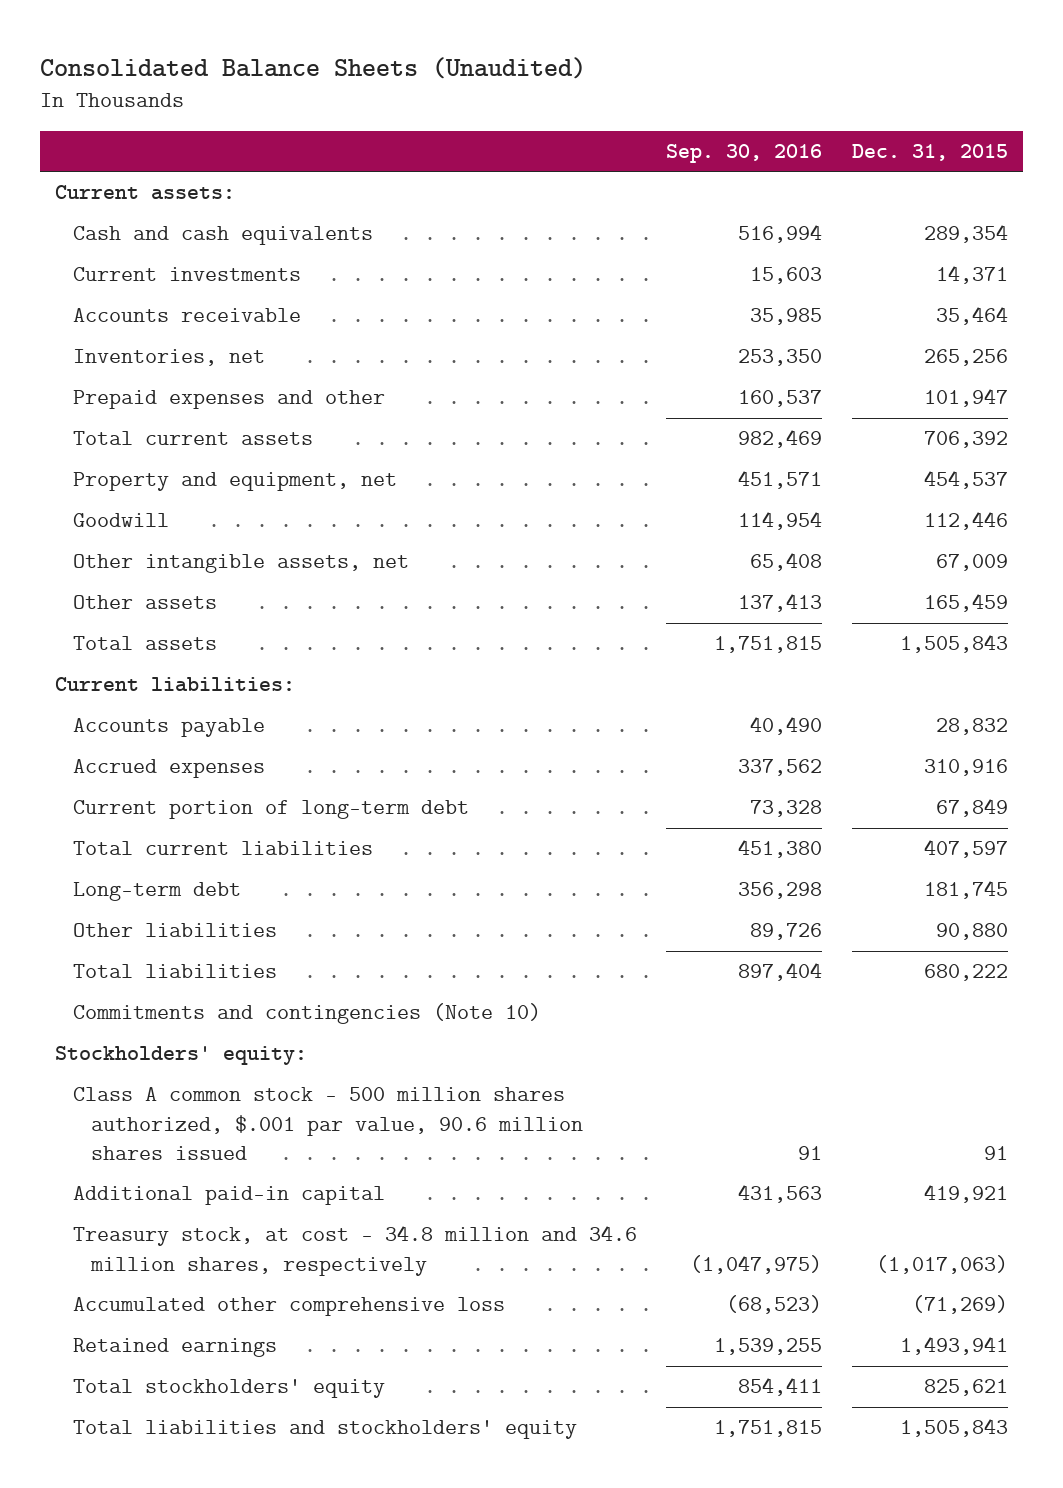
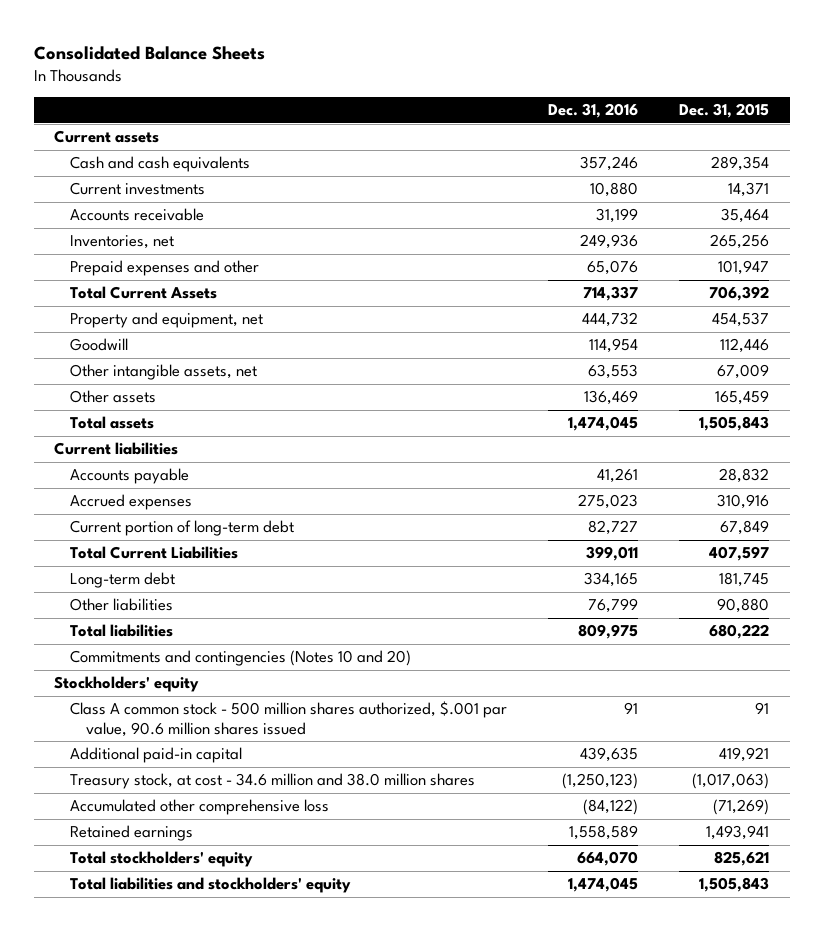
[39,56,586,79] Consolidated Balance Sheets (Unaudited) -> [33,45,265,60] Consolidated Balance Sheets
[666,144,823,164] Sep. 30, 2016 -> none
none -> [548,103,639,119] Dec. 31, 2016
[54,185,235,201] Current assets: -> [54,130,160,144] Current assets
[72,431,313,446] Total current assets -> [69,286,217,300] Total Current Assets
[54,677,295,693] Current liabilities: -> [54,442,179,456] Current liabilities
[72,841,373,856] Total current liabilities -> [69,546,238,560] Total Current Liabilities
[72,1003,541,1025] Commitments and contingencies (Note 10) -> [69,650,411,667] Commitments and contingencies (Notes 10 and 20)
[54,1046,307,1066] Stockholders' equity: -> [54,676,200,693] Stockholders' equity
[72,1225,637,1276] Treasury stock, at cost - 34.8 million and 34.6 million shares, respectively -> [69,773,475,790] Treasury stock, at cost - 34.6 million and 38.0 million shares

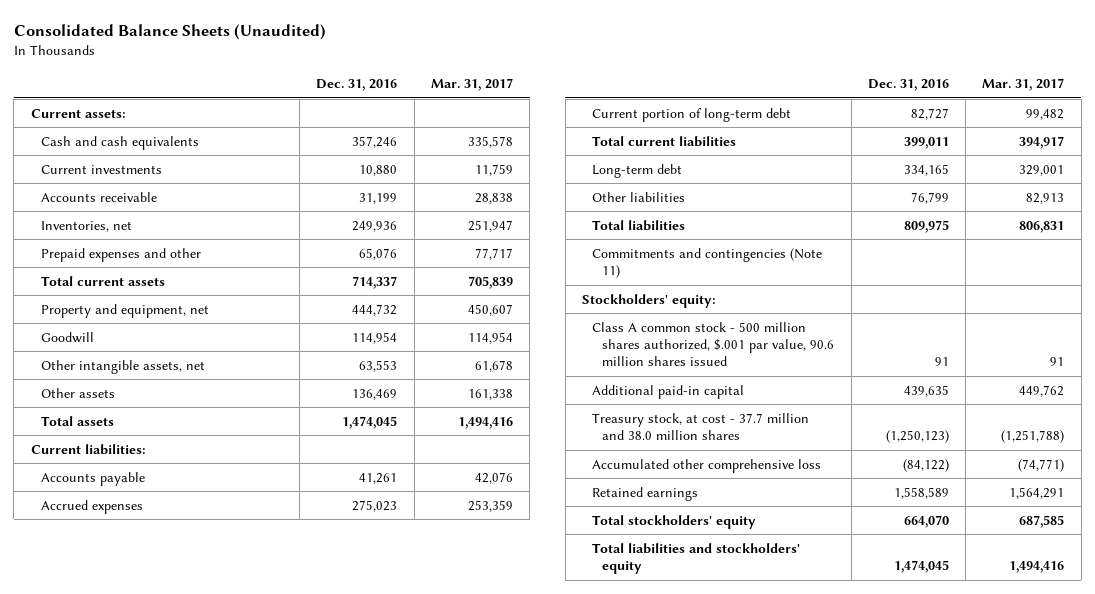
[33,45,265,60] Consolidated Balance Sheets -> [13,24,326,41] Consolidated Balance Sheets (Unaudited)
[679,103,770,119] Dec. 31, 2015 -> none
none -> [430,78,513,92] Mar. 31, 2017
[54,130,160,144] Current assets -> [30,108,126,118] Current assets:
[69,286,217,300] Total Current Assets -> [40,275,165,286] Total current assets
[54,442,179,456] Current liabilities -> [30,443,146,455] Current liabilities:
[69,546,238,560] Total Current Liabilities -> [592,135,737,147] Total current liabilities
[69,650,411,667] Commitments and contingencies (Notes 10 and 20) -> [592,247,823,279] Commitments and contingencies (Note 11)
[54,676,200,693] Stockholders' equity -> [582,293,717,308] Stockholders' equity:
[69,773,475,790] Treasury stock, at cost - 34.6 million and 38.0 million shares -> [592,412,810,441] Treasury stock, at cost - 37.7 million and 38.0 million shares

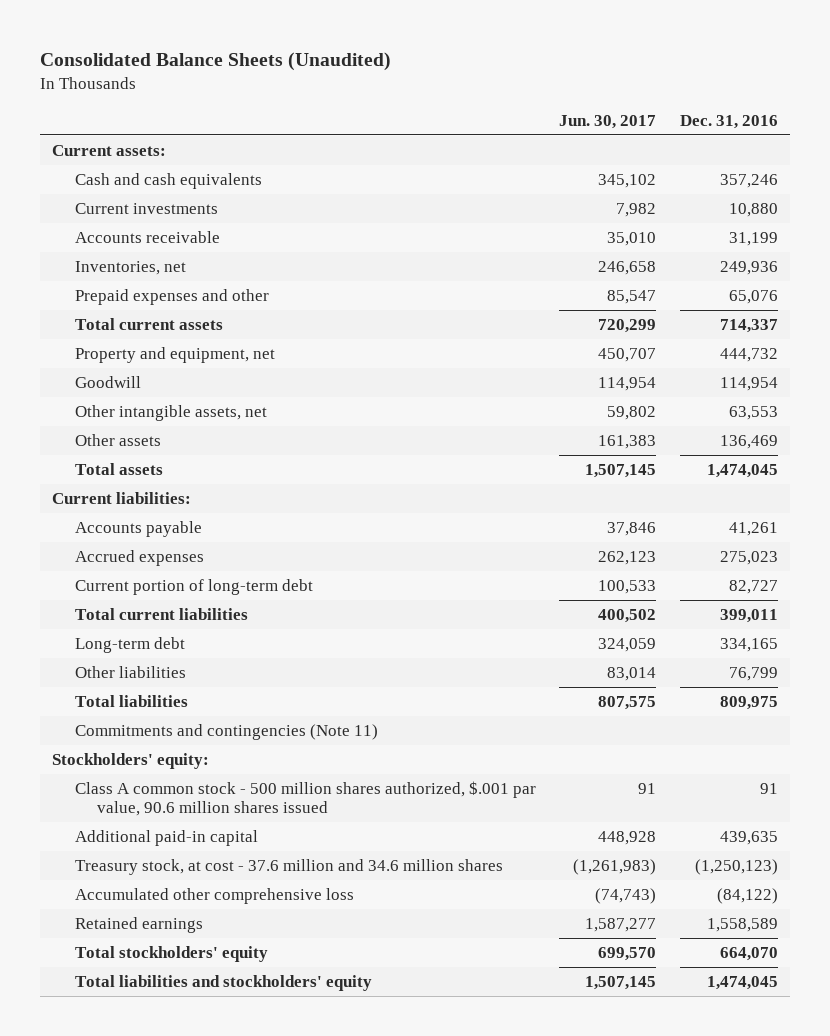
[430,78,513,92] Mar. 31, 2017 -> none
none -> [559,114,657,129] Jun. 30, 2017
[592,412,810,441] Treasury stock, at cost - 37.7 million and 38.0 million shares -> [74,859,503,876] Treasury stock, at cost - 37.6 million and 34.6 million shares

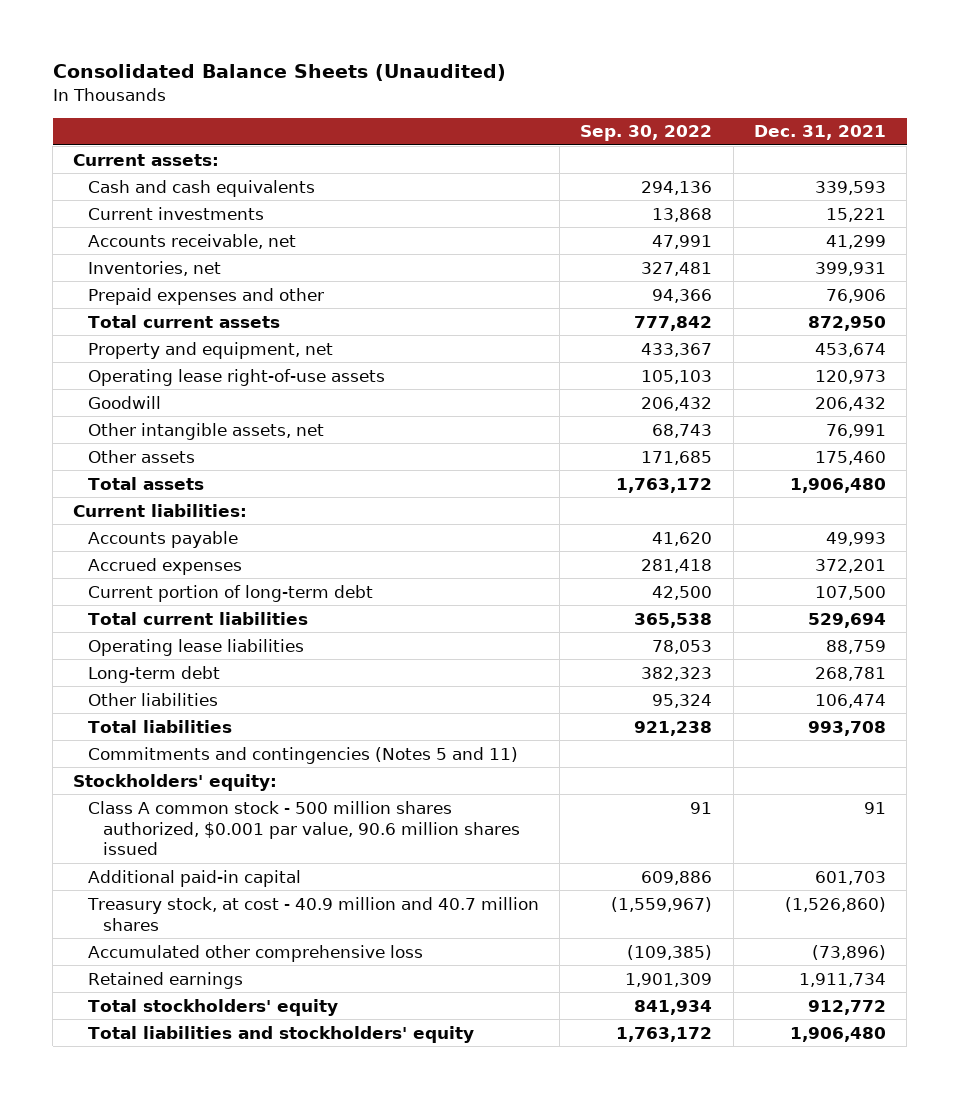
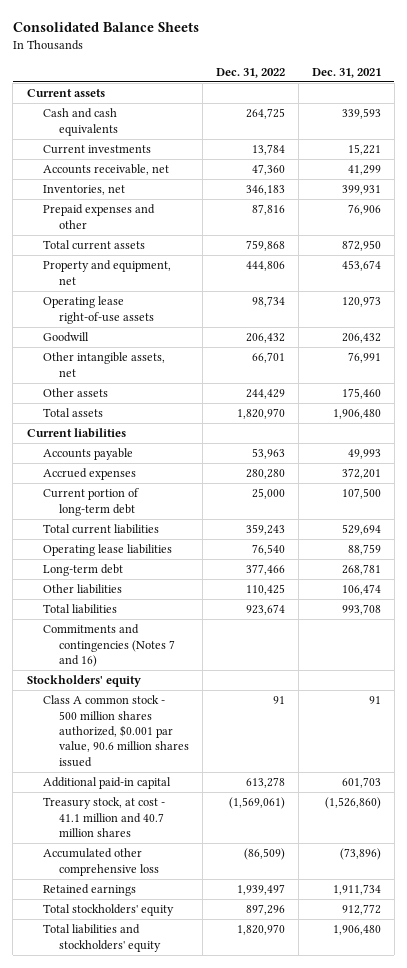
[52,64,506,82] Consolidated Balance Sheets (Unaudited) -> [12,22,199,33] Consolidated Balance Sheets
[580,125,713,142] Sep. 30, 2022 -> none
none -> [215,67,285,78] Dec. 31, 2022
[73,153,220,166] Current assets: -> [26,89,105,98] Current assets
[73,503,248,517] Current liabilities: -> [26,428,126,439] Current liabilities
[88,746,519,764] Commitments and contingencies (Notes 5 and 11) -> [42,624,175,667] Commitments and contingencies (Notes 7 and 16)
[73,773,278,791] Stockholders' equity: -> [26,675,141,688] Stockholders' equity
[87,896,540,931] Treasury stock, at cost - 40.9 million and 40.7 million shares -> [42,797,165,837] Treasury stock, at cost - 41.1 million and 40.7 million shares

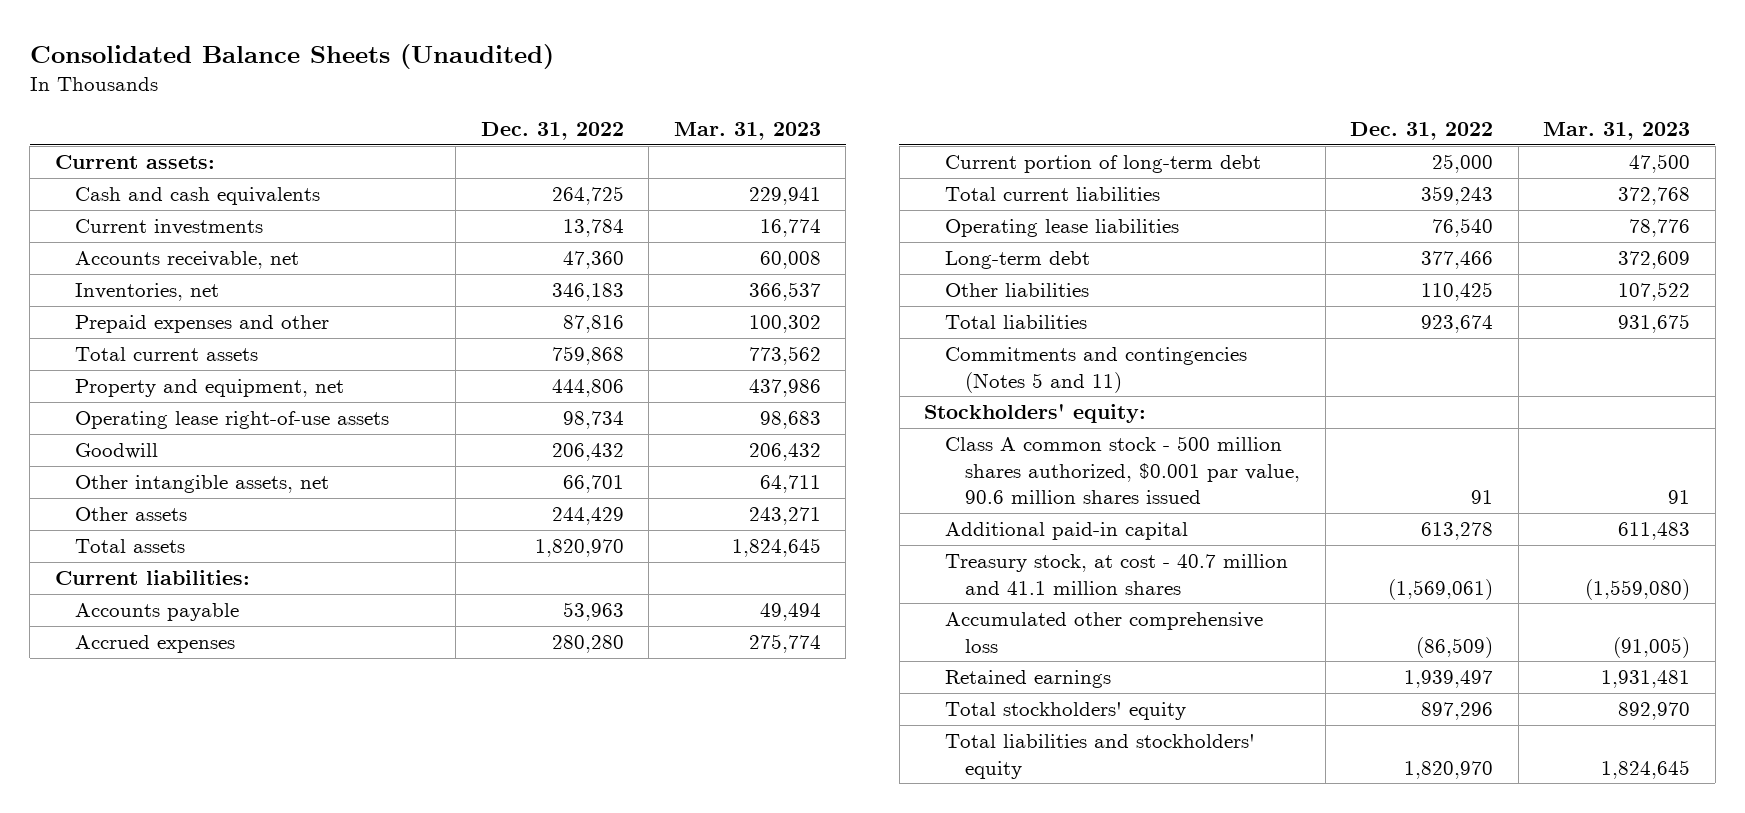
[12,22,199,33] Consolidated Balance Sheets -> [29,43,554,69] Consolidated Balance Sheets (Unaudited)
[311,67,381,78] Dec. 31, 2021 -> none
none -> [673,122,821,141] Mar. 31, 2023
[26,89,105,98] Current assets -> [54,155,215,170] Current assets:
[26,428,126,439] Current liabilities -> [54,570,250,586] Current liabilities:
[42,624,175,667] Commitments and contingencies (Notes 7 and 16) -> [944,347,1247,393] Commitments and contingencies (Notes 5 and 11)
[26,675,141,688] Stockholders' equity -> [924,404,1147,424] Stockholders' equity:
[42,797,165,837] Treasury stock, at cost - 41.1 million and 40.7 million shares -> [944,554,1288,595] Treasury stock, at cost - 40.7 million and 41.1 million shares

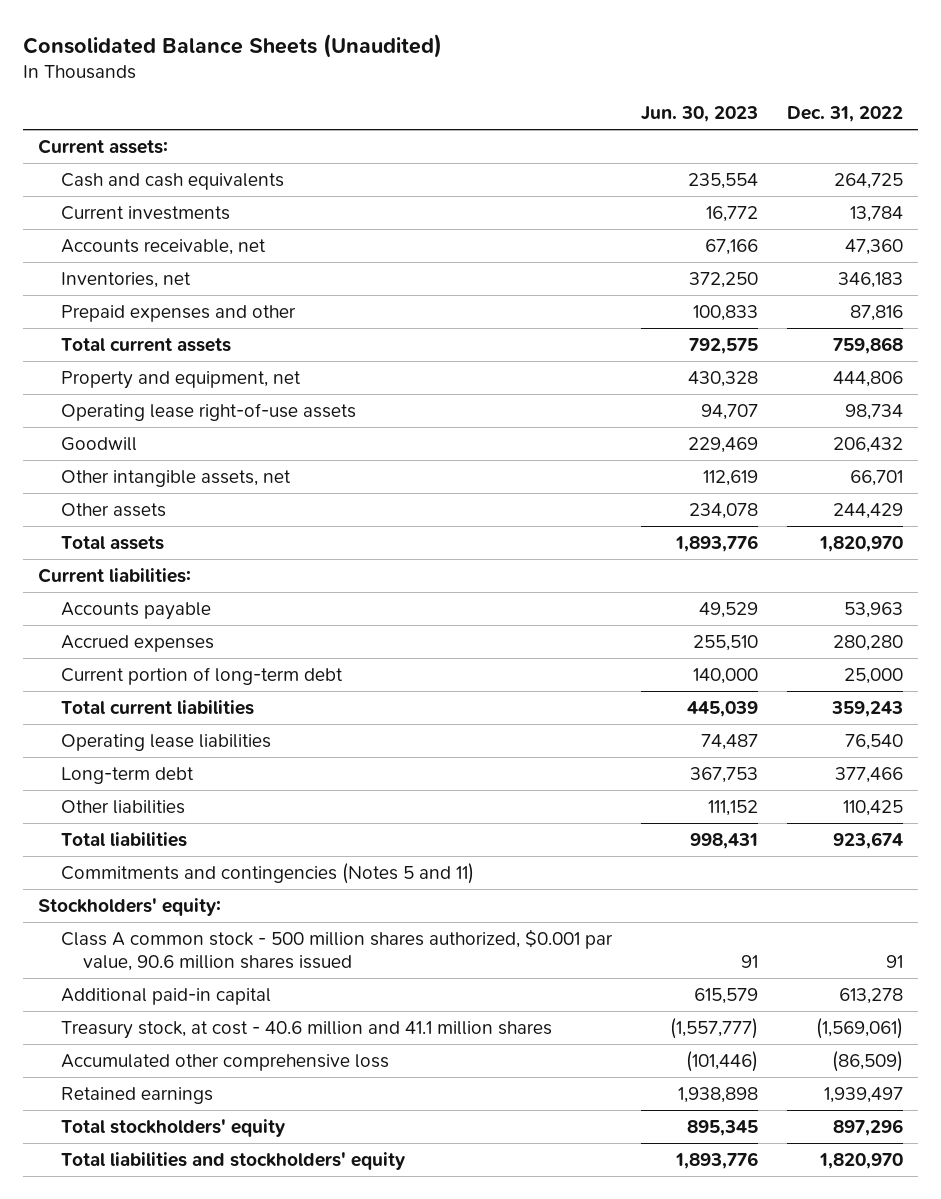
[673,122,821,141] Mar. 31, 2023 -> none
none -> [640,106,758,123] Jun. 30, 2023
[944,554,1288,595] Treasury stock, at cost - 40.7 million and 41.1 million shares -> [60,1020,552,1039] Treasury stock, at cost - 40.6 million and 41.1 million shares

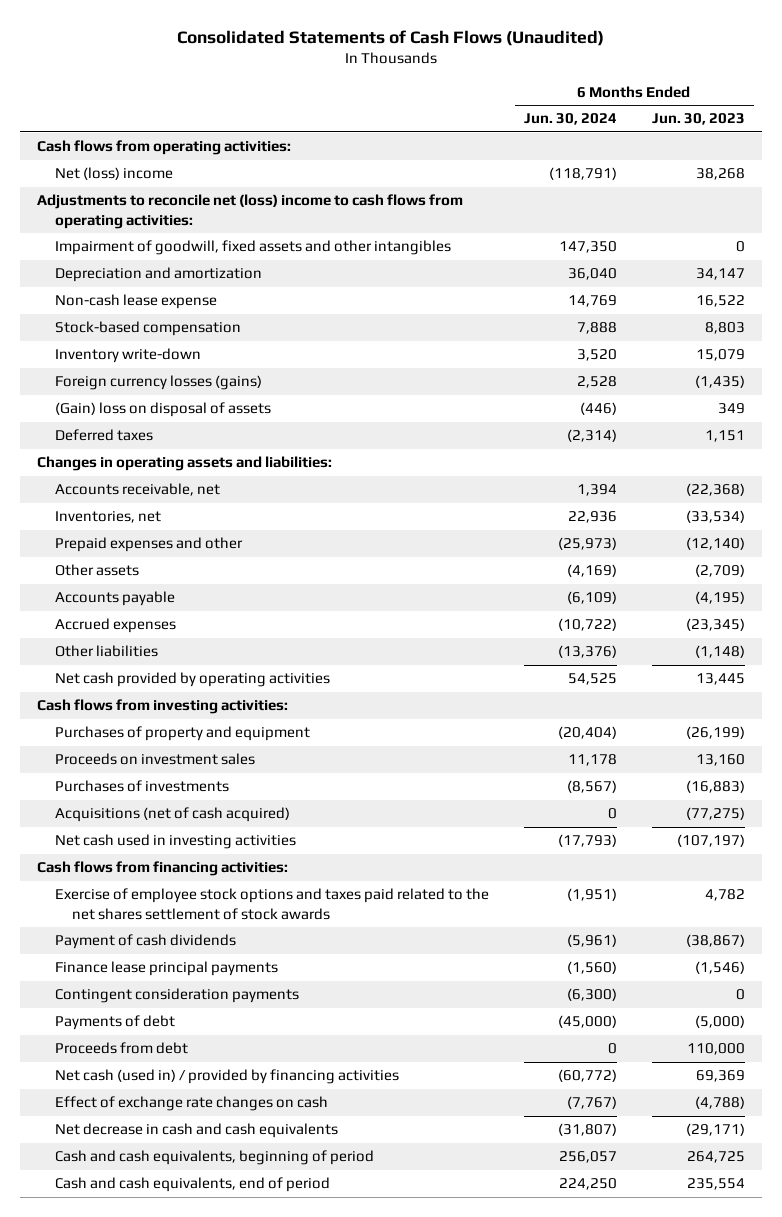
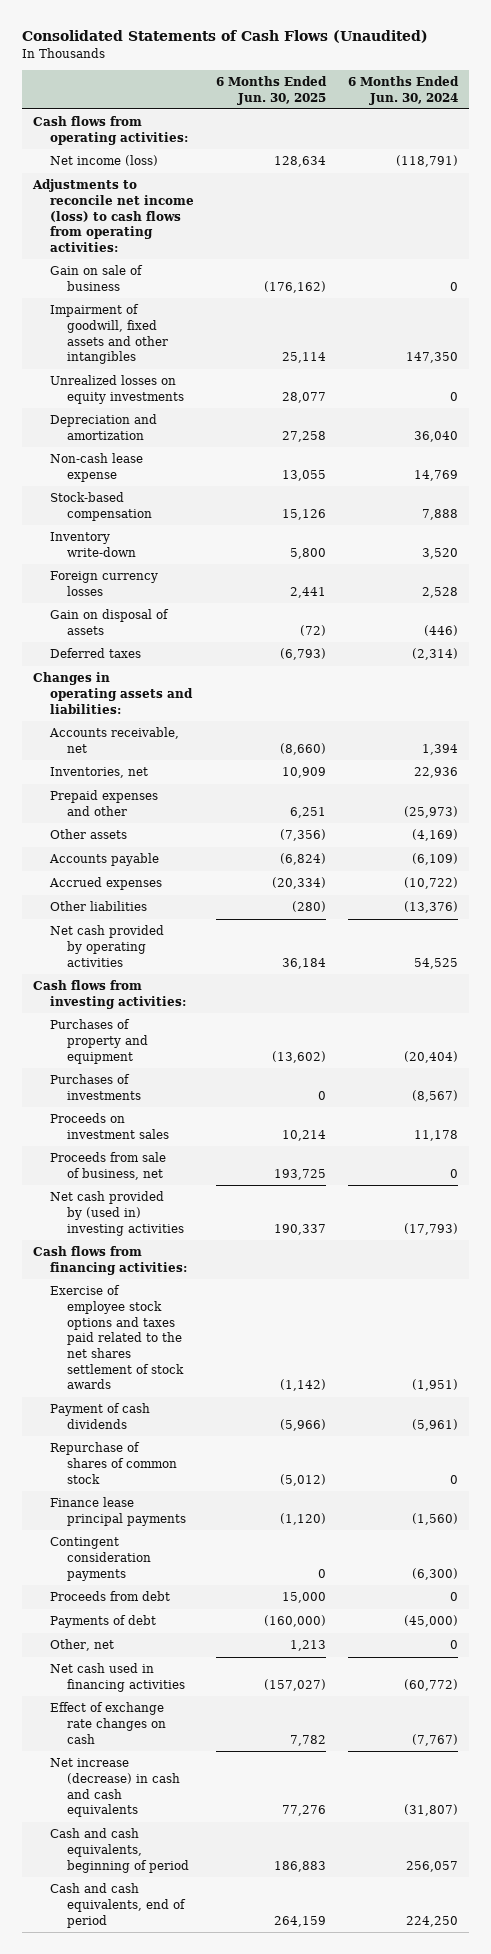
[651,113,745,126] Jun. 30, 2023 -> none
none -> [216,75,328,105] 6 Months Ended Jun. 30, 2025
[54,167,173,181] Net (loss) income -> [50,155,159,167] Net income (loss)
[37,194,464,229] Adjustments to reconcile net (loss) income to cash flows from operating activities: -> [32,179,195,252] Adjustments to reconcile net income (loss) to cash flows from operating activities:
none -> [50,265,144,291] Gain on sale of business
none -> [50,375,184,404] Unrealized losses on equity investments
[54,375,262,391] Foreign currency losses (gains) -> [50,571,159,596] Foreign currency losses
[54,402,271,418] (Gain) loss on disposal of assets -> [50,609,170,635] Gain on disposal of assets
[54,807,290,823] Acquisitions (net of cash acquired) -> none
[54,753,255,766] Proceeds on investment sales -> [50,1113,169,1139] Proceeds on investment sales
none -> [50,1152,167,1180] Proceeds from sale of business, net
[54,834,296,850] Net cash used in investing activities -> [50,1191,184,1236] Net cash provided by (used in) investing activities
none -> [50,1442,177,1484] Repurchase of shares of common stock
[54,1015,175,1031] Payments of debt -> [50,1615,157,1629] Payments of debt
none -> [50,1639,115,1652] Other, net
[54,1069,399,1085] Net cash (used in) / provided by financing activities -> [50,1663,185,1692] Net cash used in financing activities
[54,1123,338,1139] Net decrease in cash and cash equivalents -> [50,1758,180,1818] Net increase (decrease) in cash and cash equivalents

